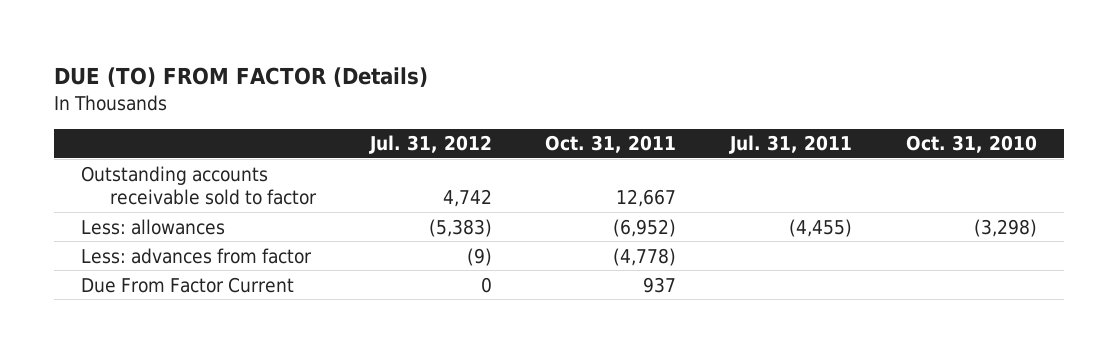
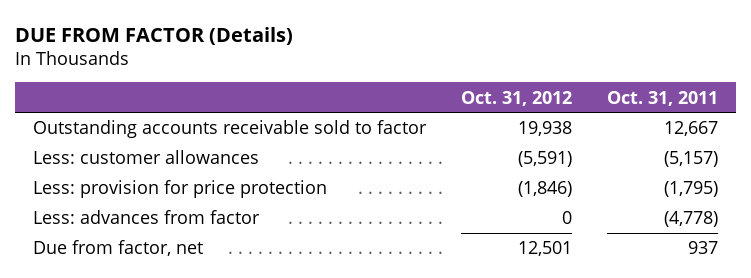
[53,66,428,87] DUE (TO) FROM FACTOR (Details) -> [15,26,294,45] DUE FROM FACTOR (Details)
[368,135,492,155] Jul. 31, 2012 -> none
[729,135,853,155] Jul. 31, 2011 -> none
[906,135,1038,154] Oct. 31, 2010 -> none
none -> [460,90,572,106] Oct. 31, 2012
[80,218,225,235] Less: allowances -> [32,150,259,165] Less: customer allowances
[613,218,677,237] (6,952) -> [664,151,719,168] (5,157)
none -> [32,180,327,199] Less: provision for price protection
[80,276,294,293] Due From Factor Current -> [32,240,203,257] Due from factor, net

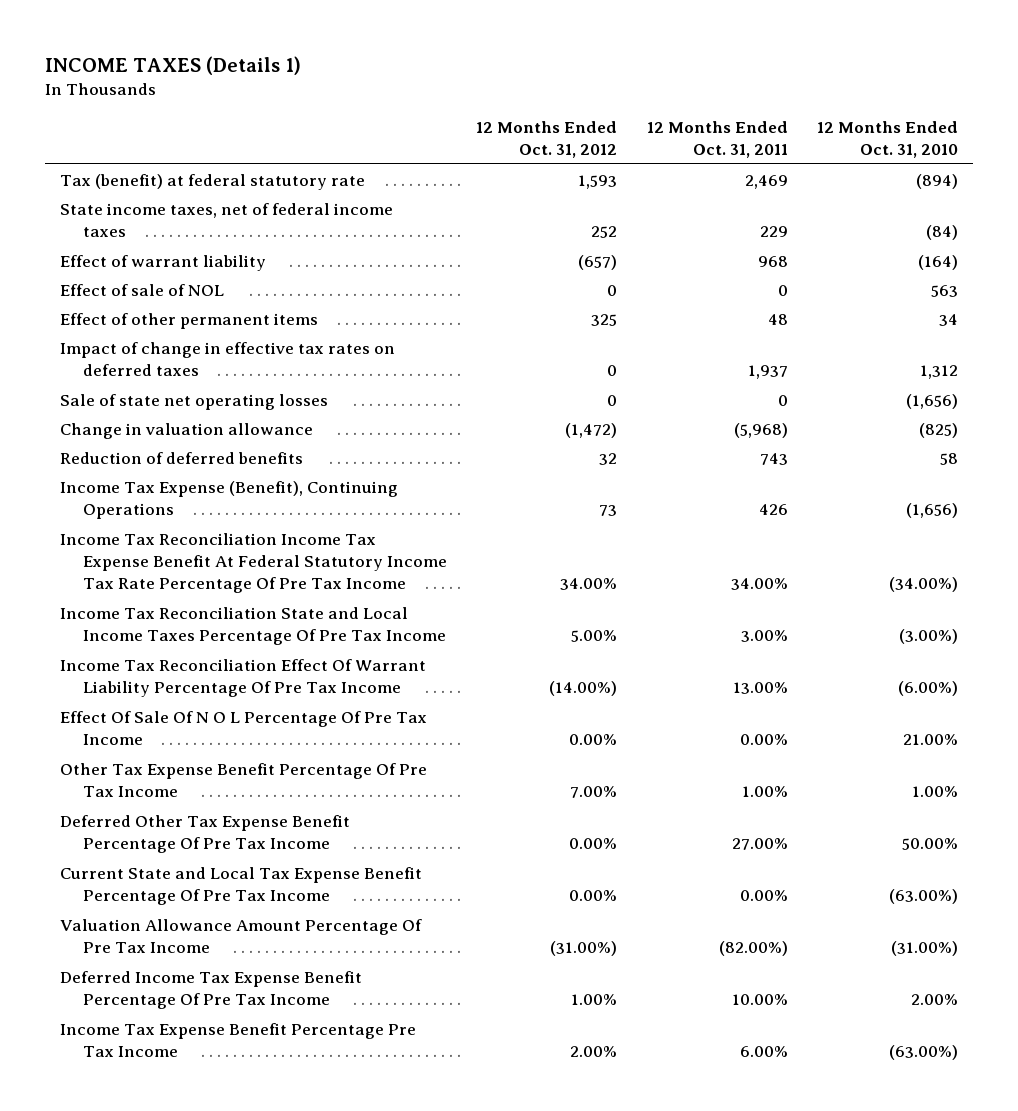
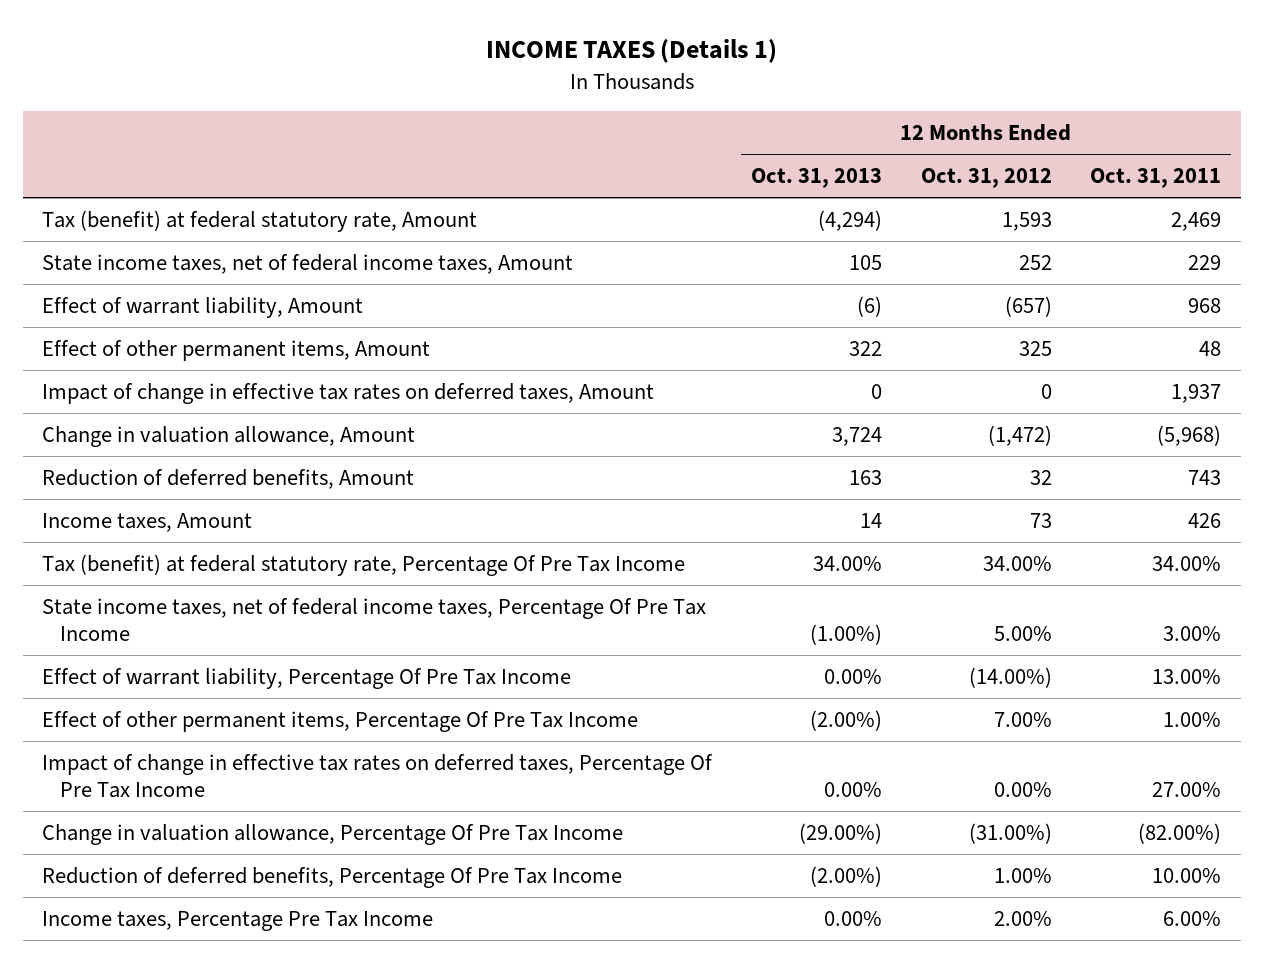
[816,120,958,159] 12 Months Ended Oct. 31, 2010 -> none
none -> [750,168,882,189] Oct. 31, 2013
[59,283,224,296] Effect of sale of NOL -> none
[59,393,328,410] Sale of state net operating losses -> none
[59,710,427,745] Effect Of Sale Of N O L Percentage Of Pre Tax Income -> none
[59,866,422,905] Current State and Local Tax Expense Benefit Percentage Of Pre Tax Income -> none
[59,173,365,190] Tax (benefit) at federal statutory rate -> [42,209,478,232] Tax (benefit) at federal statutory rate, Amount
[59,202,393,237] State income taxes, net of federal income taxes -> [42,253,574,274] State income taxes, net of federal income taxes, Amount
[59,254,266,271] Effect of warrant liability -> [42,296,364,318] Effect of warrant liability, Amount
[59,312,318,329] Effect of other permanent items -> [42,339,431,361] Effect of other permanent items, Amount
[59,341,395,376] Impact of change in effective tax rates on deferred taxes -> [42,382,655,404] Impact of change in effective tax rates on deferred taxes, Amount
[59,422,313,439] Change in valuation allowance -> [42,425,416,447] Change in valuation allowance, Amount
[59,451,303,464] Reduction of deferred benefits -> [42,468,415,489] Reduction of deferred benefits, Amount
[59,480,398,519] Income Tax Expense (Benefit), Continuing Operations -> [42,512,253,532] Income taxes, Amount
[59,532,447,594] Income Tax Reconciliation Income Tax Expense Benefit At Federal Statutory Income Tax Rate Percentage Of Pre Tax Income -> [42,553,686,576] Tax (benefit) at federal statutory rate, Percentage Of Pre Tax Income
[59,606,446,645] Income Tax Reconciliation State and Local Income Taxes Percentage Of Pre Tax Income -> [42,597,707,642] State income taxes, net of federal income taxes, Percentage Of Pre Tax Income
[59,658,426,697] Income Tax Reconciliation Effect Of Warrant Liability Percentage Of Pre Tax Income -> [42,667,572,689] Effect of warrant liability, Percentage Of Pre Tax Income
[59,762,427,797] Other Tax Expense Benefit Percentage Of Pre Tax Income -> [42,710,639,732] Effect of other permanent items, Percentage Of Pre Tax Income
[59,814,350,853] Deferred Other Tax Expense Benefit Percentage Of Pre Tax Income -> [42,753,714,799] Impact of change in effective tax rates on deferred taxes, Percentage Of Pre Tax Income
[59,918,422,953] Valuation Allowance Amount Percentage Of Pre Tax Income -> [42,823,624,845] Change in valuation allowance, Percentage Of Pre Tax Income
[59,970,362,1009] Deferred Income Tax Expense Benefit Percentage Of Pre Tax Income -> [42,866,623,888] Reduction of deferred benefits, Percentage Of Pre Tax Income
[59,1022,416,1057] Income Tax Expense Benefit Percentage Pre Tax Income -> [42,910,434,931] Income taxes, Percentage Pre Tax Income

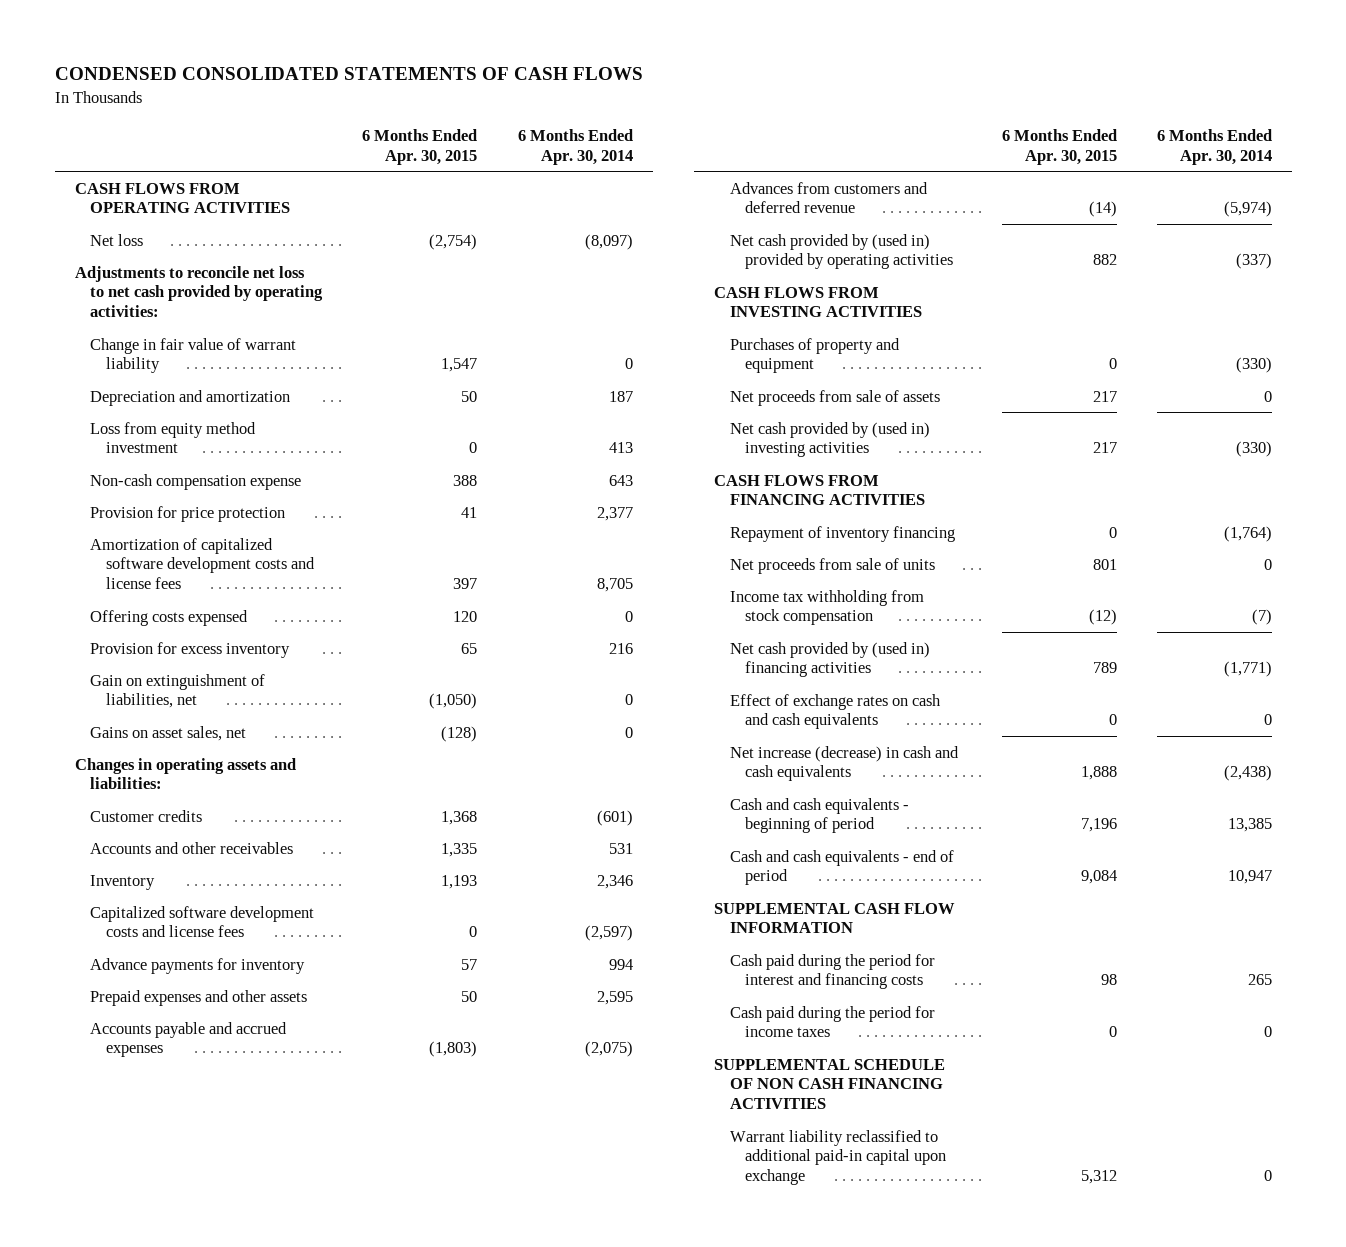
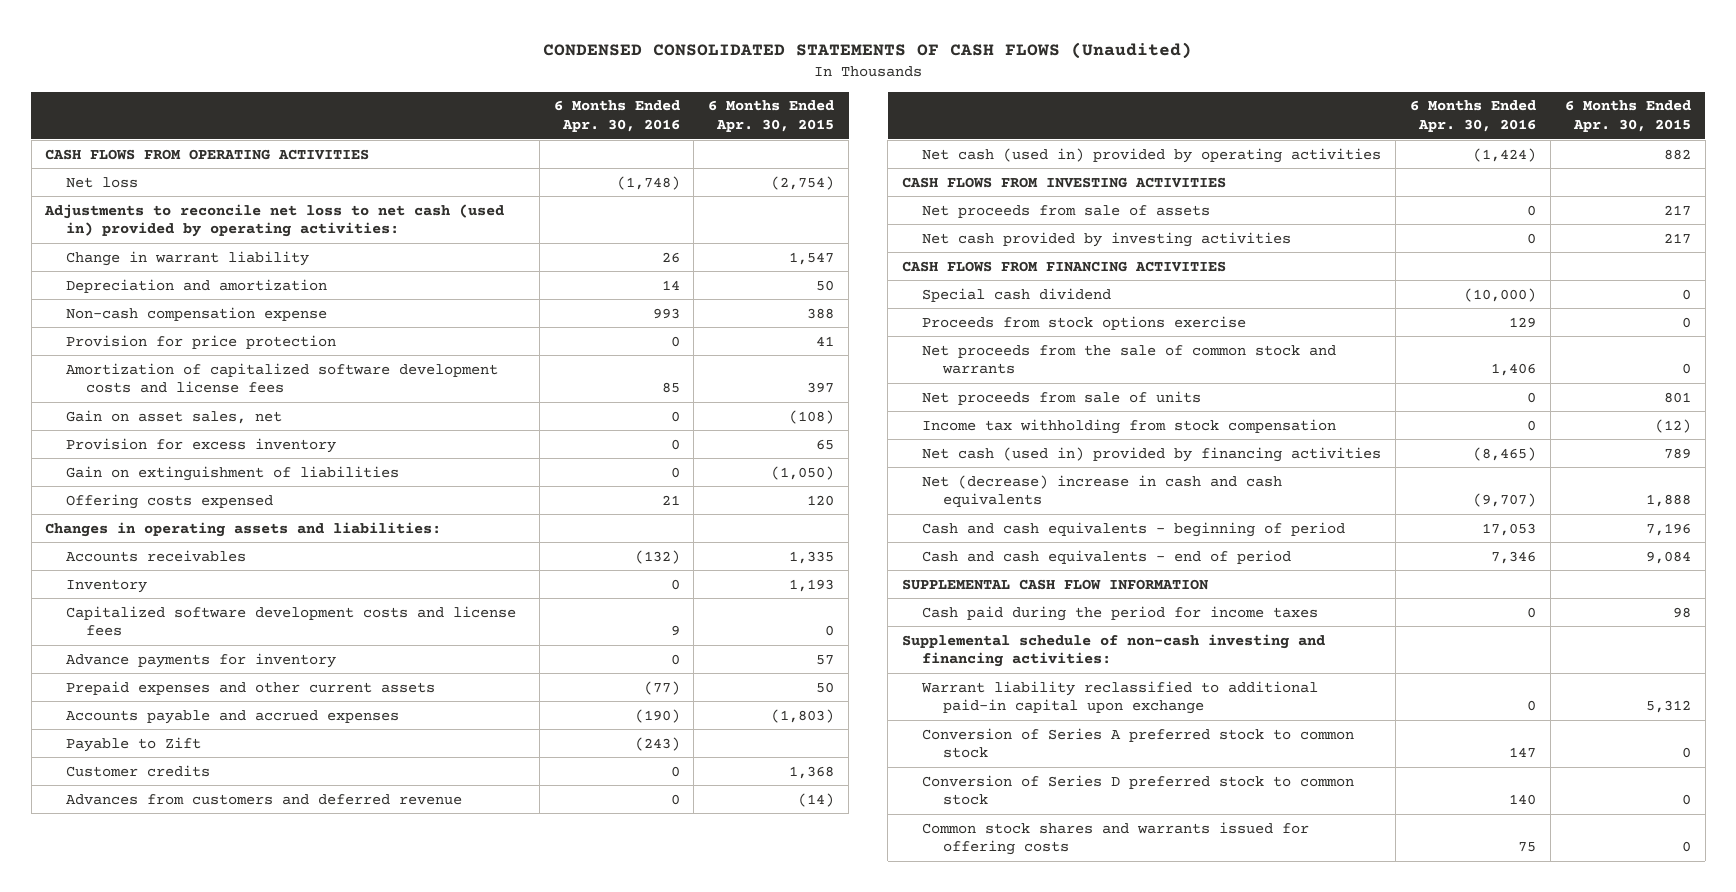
[54,67,643,81] CONDENSED CONSOLIDATED STATEMENTS OF CASH FLOWS -> [543,42,1193,60] CONDENSED CONSOLIDATED STATEMENTS OF CASH FLOWS (Unaudited)
[517,128,633,165] 6 Months Ended Apr. 30, 2014 -> none
none -> [553,100,680,133] 6 Months Ended Apr. 30, 2016
[74,265,324,318] Adjustments to reconcile net loss to net cash provided by operating activities: -> [44,203,505,238] Adjustments to reconcile net loss to net cash (used in) provided by operating activities:
[90,337,297,374] Change in fair value of warrant liability -> [65,250,309,266] Change in warrant liability
[90,421,257,454] Loss from equity method investment -> none
none -> [65,409,282,424] Gain on asset sales, net
[90,725,247,741] Gains on asset sales, net -> none
[90,673,266,709] Gain on extinguishment of liabilities, net -> [65,465,399,481] Gain on extinguishment of liabilities
[90,609,249,626] Offering costs expensed -> [65,493,273,509] Offering costs expensed
[90,841,294,854] Accounts and other receivables -> [65,549,246,562] Accounts receivables
[90,989,308,1006] Prepaid expenses and other assets -> [65,680,435,695] Prepaid expenses and other current assets
none -> [65,736,201,752] Payable to Zift
[90,809,203,822] Customer credits -> [65,764,210,777] Customer credits
[729,233,954,270] Net cash provided by (used in) provided by operating activities -> [922,147,1382,163] Net cash (used in) provided by operating activities
[729,337,900,374] Purchases of property and equipment -> none
[729,421,930,458] Net cash provided by (used in) investing activities -> [922,231,1292,247] Net cash provided by investing activities
[729,525,955,542] Repayment of inventory financing -> none
none -> [922,287,1112,302] Special cash dividend
none -> [922,315,1247,330] Proceeds from stock options exercise
none -> [922,344,1337,375] Net proceeds from the sale of common stock and warrants
[729,693,941,730] Effect of exchange rates on cash and cash equivalents -> none
[729,641,930,678] Net cash provided by (used in) financing activities -> [922,446,1382,462] Net cash (used in) provided by financing activities
[729,745,959,782] Net increase (decrease) in cash and cash equivalents -> [922,474,1283,508] Net (decrease) increase in cash and cash equivalents
[729,953,935,990] Cash paid during the period for interest and financing costs -> none
[1108,1026,1117,1038] 0 -> [1672,606,1691,618] 98
[713,1058,945,1110] SUPPLEMENTAL SCHEDULE OF NON CASH FINANCING ACTIVITIES -> [902,633,1326,668] Supplemental schedule of non-cash investing and financing activities:
none -> [922,727,1355,759] Conversion of Series A preferred stock to common stock
none -> [922,774,1355,806] Conversion of Series D preferred stock to common stock
none -> [922,821,1310,856] Common stock shares and warrants issued for offering costs

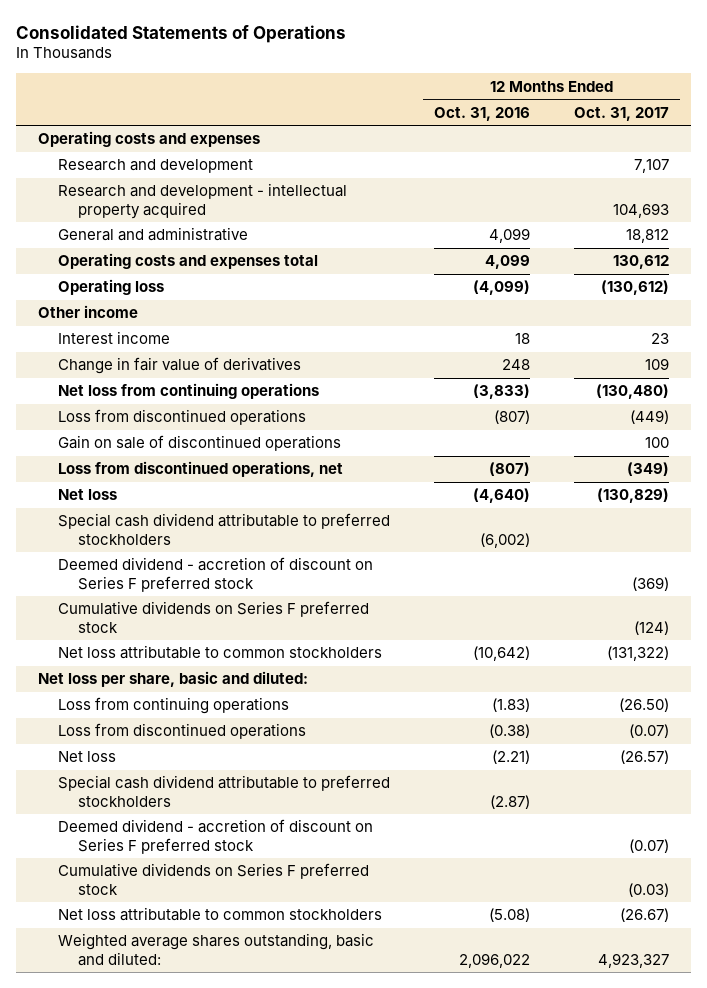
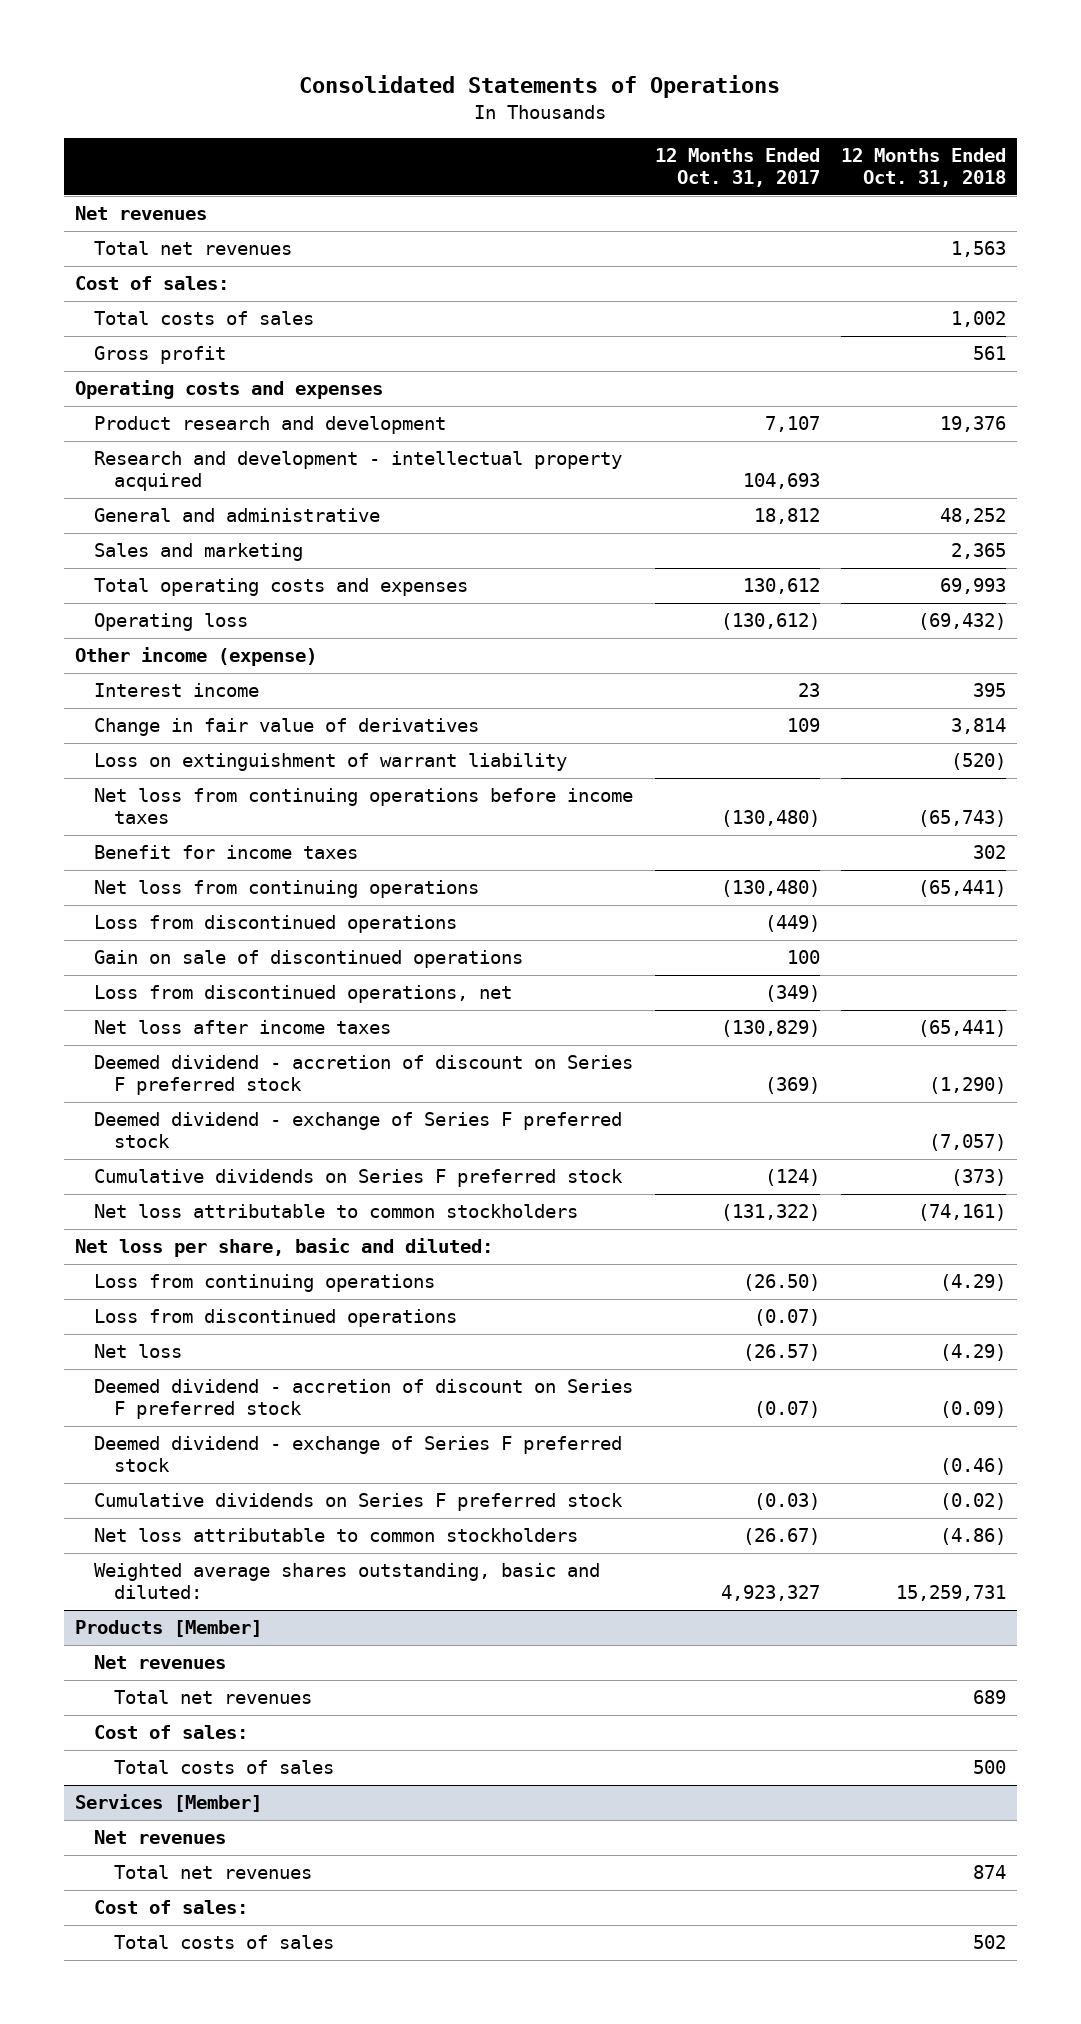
[434,106,531,121] Oct. 31, 2016 -> none
none -> [840,147,1006,187] 12 Months Ended Oct. 31, 2018
none -> [74,206,207,221] Net revenues
none -> [94,241,293,256] Total net revenues
none -> [74,276,229,291] Cost of sales:
none -> [94,311,315,326] Total costs of sales
none -> [94,346,227,365] Gross profit
[57,159,253,174] Research and development -> [94,416,447,435] Product research and development
none -> [94,543,304,562] Sales and marketing
[57,253,318,270] Operating costs and expenses total -> [94,578,469,597] Total operating costs and expenses
[37,305,138,319] Other income -> [74,647,317,667] Other income (expense)
none -> [94,753,568,772] Loss on extinguishment of warrant liability
none -> [94,788,634,825] Net loss from continuing operations before income taxes
none -> [94,845,359,860] Benefit for income taxes
[57,513,390,545] Special cash dividend attributable to preferred stockholders -> none
[57,489,117,501] Net loss -> [94,1020,392,1035] Net loss after income taxes
none -> [94,1112,623,1149] Deemed dividend - exchange of Series F preferred stock
[57,775,390,807] Special cash dividend attributable to preferred stockholders -> none
none -> [94,1436,623,1473] Deemed dividend - exchange of Series F preferred stock
none -> [74,1620,262,1638] Products [Member]
none -> [94,1655,227,1670] Net revenues
none -> [113,1690,312,1705] Total net revenues
none -> [94,1725,249,1740] Cost of sales:
none -> [113,1760,334,1775] Total costs of sales
none -> [74,1794,262,1813] Services [Member]
none -> [94,1830,227,1845] Net revenues
none -> [113,1865,312,1880] Total net revenues
none -> [94,1900,249,1915] Cost of sales:
none -> [113,1935,334,1950] Total costs of sales

